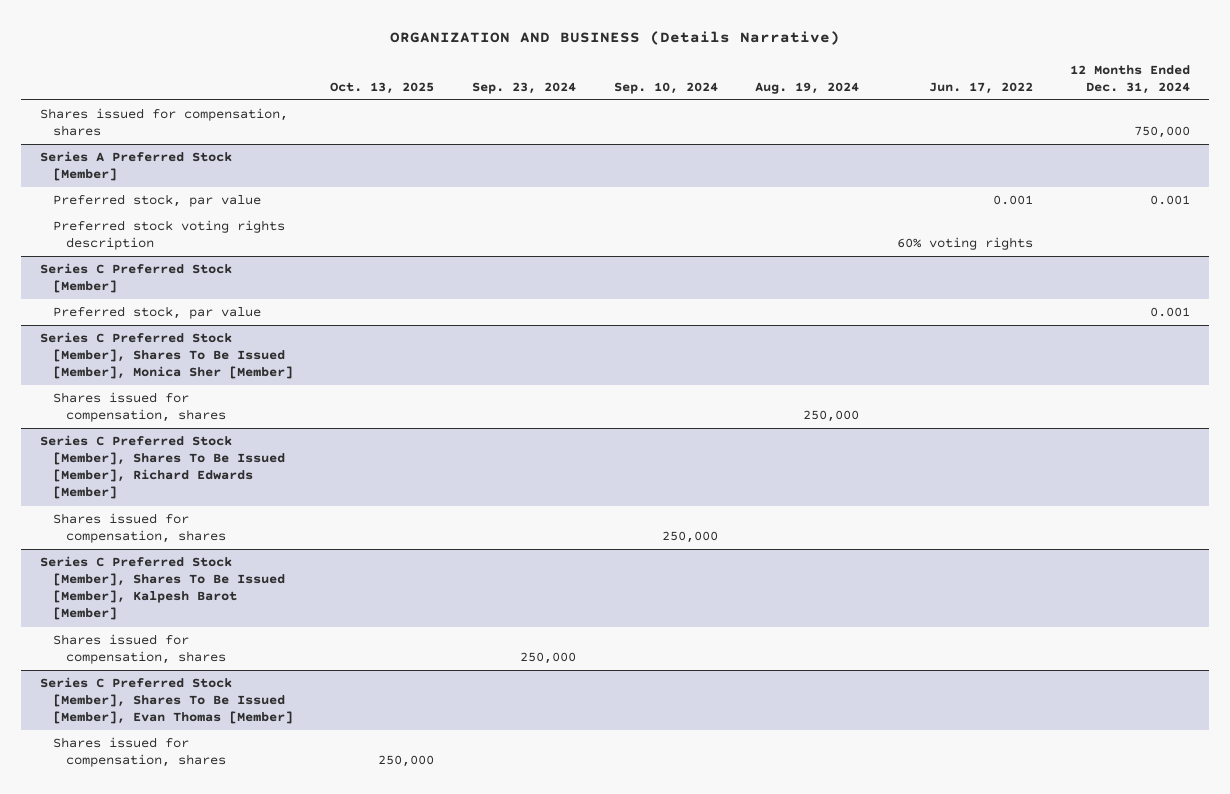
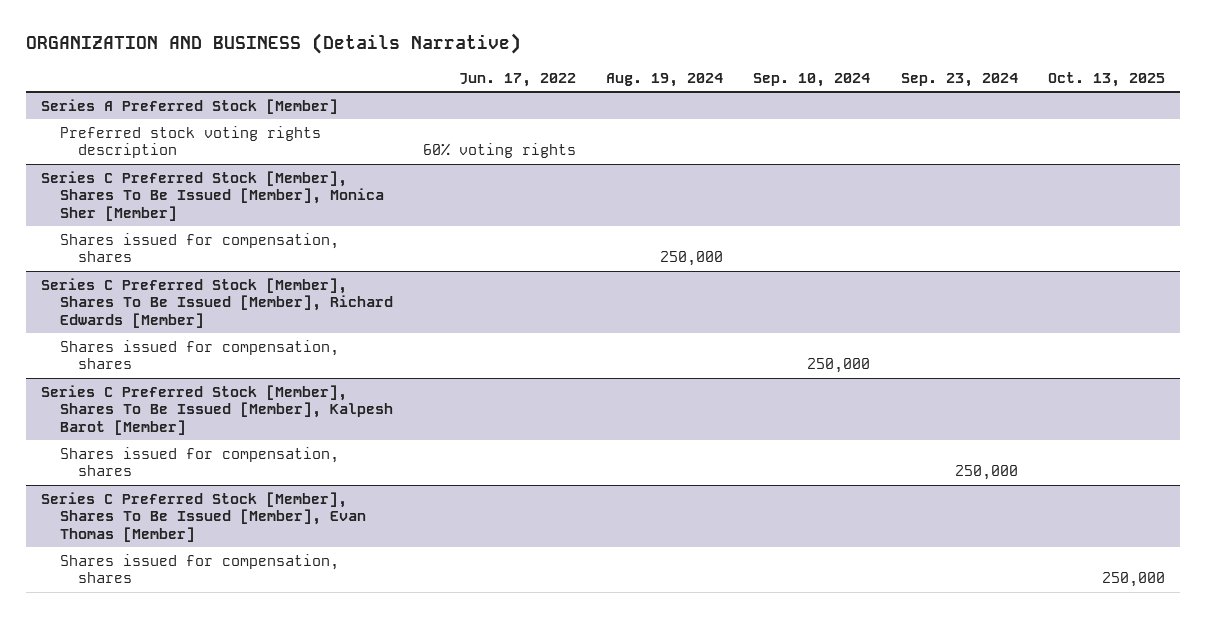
[1070,64,1191,94] 12 Months Ended Dec. 31, 2024 -> none
[39,108,288,137] Shares issued for compensation, shares -> none
[52,194,261,208] Preferred stock, par value -> none
[39,263,232,294] Series C Preferred Stock [Member] -> none
[52,306,261,320] Preferred stock, par value -> none

